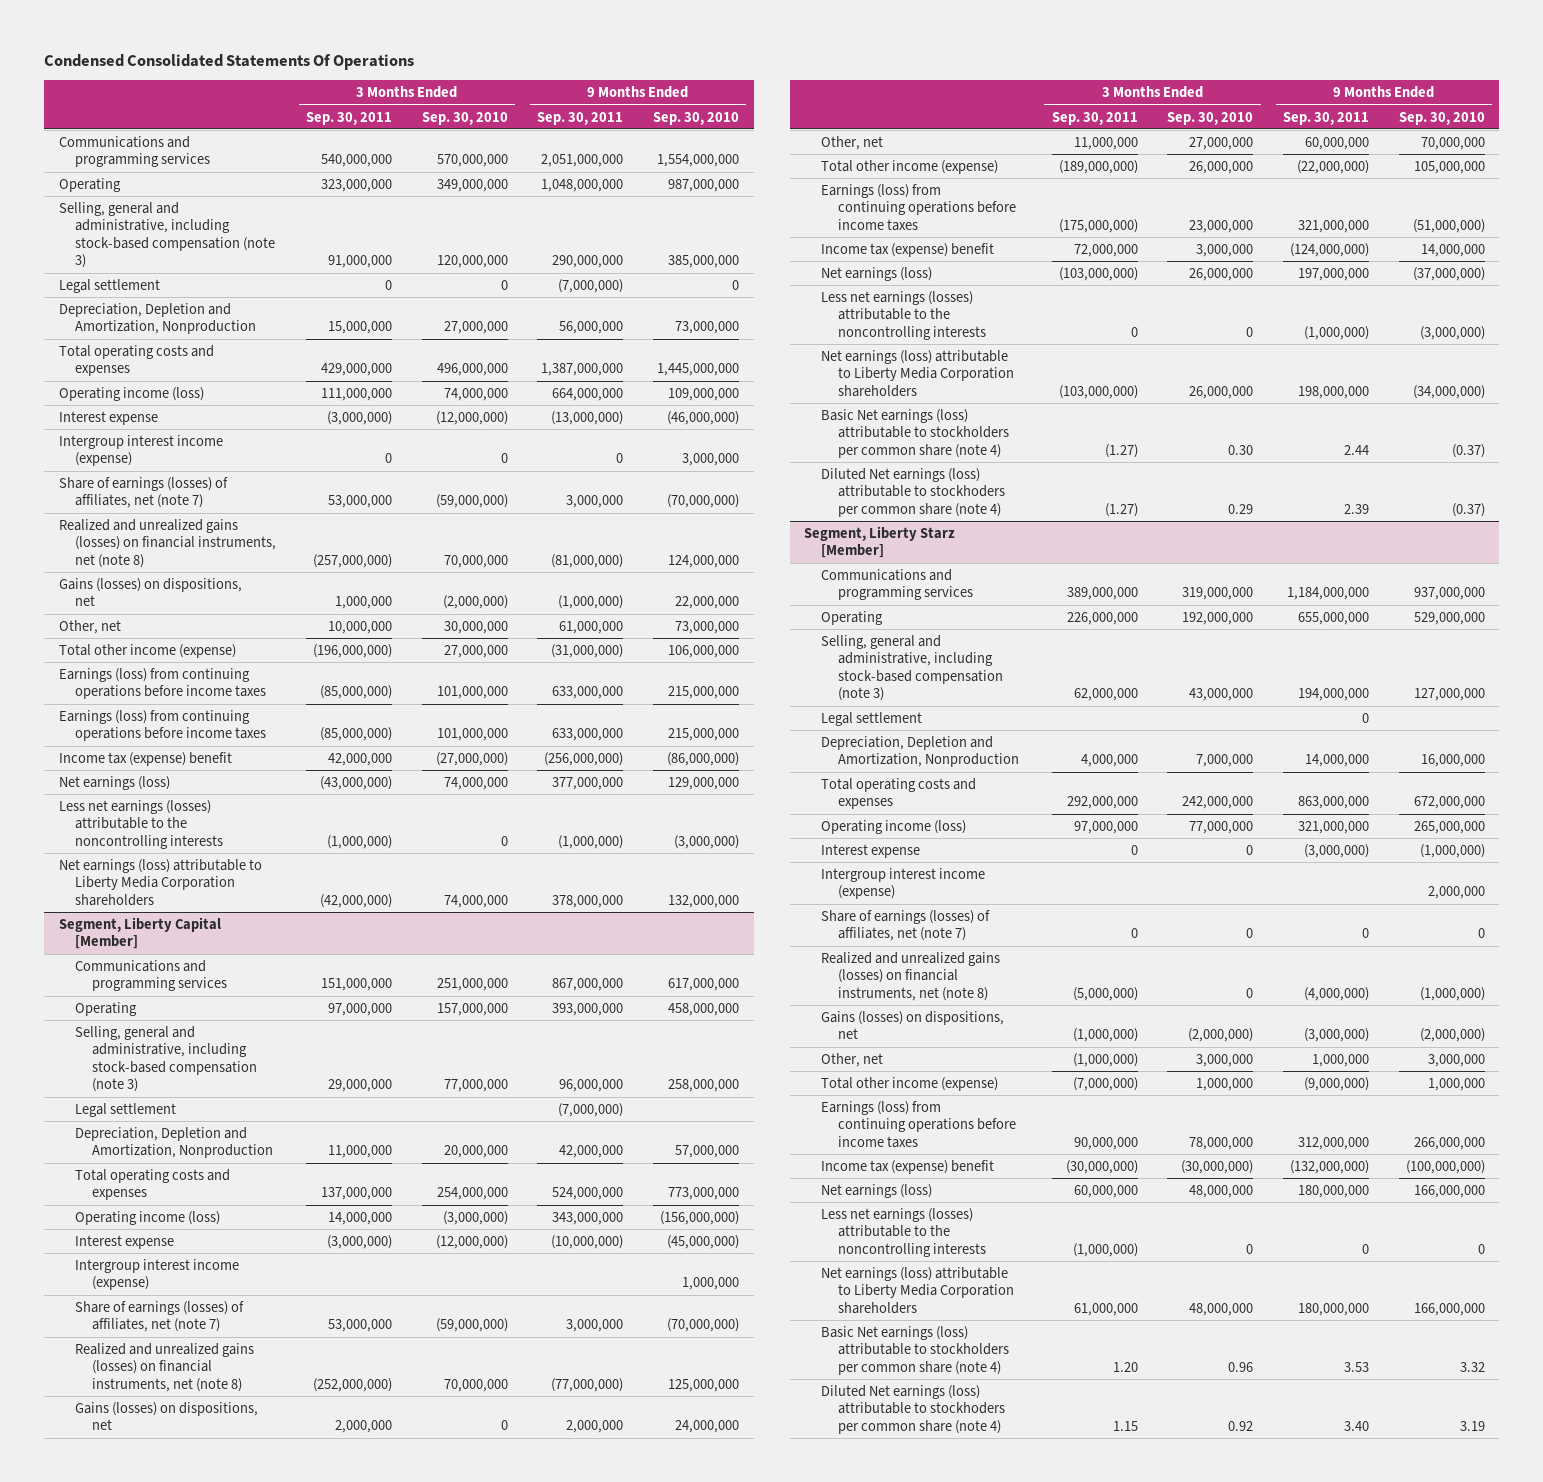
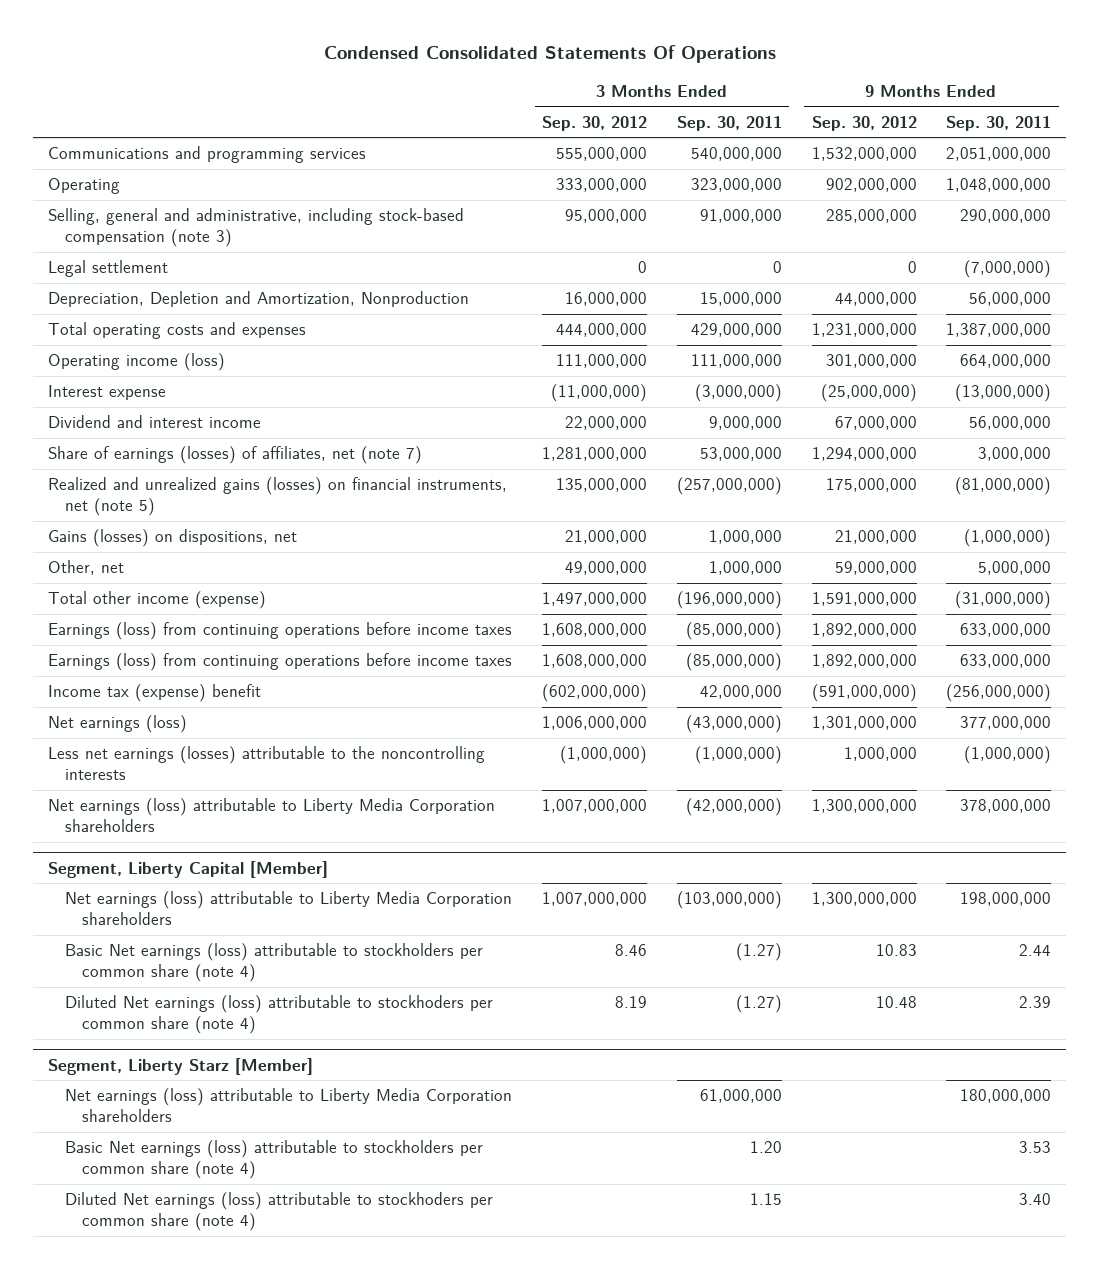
[421,111,508,125] Sep. 30, 2010 -> none
[652,111,739,125] Sep. 30, 2010 -> none
none -> [541,115,647,131] Sep. 30, 2012
none -> [811,115,917,131] Sep. 30, 2012
[58,434,223,467] Intergroup interest income (expense) -> none
none -> [47,415,261,429] Dividend and interest income
[58,518,277,568] Realized and unrealized gains (losses) on financial instruments, net (note 8) -> [47,477,507,516] Realized and unrealized gains (losses) on financial instruments, net (note 5)
[327,620,392,634] 10,000,000 -> [708,561,782,576] 1,000,000
[559,620,624,634] 61,000,000 -> [978,561,1052,576] 5,000,000
[75,959,227,992] Communications and programming services -> none
[75,1001,138,1016] Operating -> none
[75,1025,257,1093] Selling, general and administrative, including stock-based compensation (note 3) -> none
[75,1102,177,1117] Legal settlement -> none
[75,1126,273,1159] Depreciation, Depletion and Amortization, Nonproduction -> none
[75,1168,231,1201] Total operating costs and expenses -> none
[75,1210,221,1225] Operating income (loss) -> none
[75,1234,175,1249] Interest expense -> none
[75,1258,240,1291] Intergroup interest income (expense) -> none
[75,1300,245,1333] Share of earnings (losses) of affiliates, net (note 7) -> none
[75,1342,255,1392] Realized and unrealized gains (losses) on financial instruments, net (note 8) -> none
[75,1401,259,1431] Gains (losses) on dispositions, net -> none
[821,135,884,150] Other, net -> none
[821,159,999,174] Total other income (expense) -> none
[821,183,1016,231] Earnings (loss) from continuing operations before income taxes -> none
[821,242,995,257] Income tax (expense) benefit -> none
[821,266,933,281] Net earnings (loss) -> none
[821,290,986,340] Less net earnings (losses) attributable to the noncontrolling interests -> none
[821,568,973,601] Communications and programming services -> none
[821,610,884,625] Operating -> none
[821,634,1003,702] Selling, general and administrative, including stock-based compensation (note 3) -> none
[821,711,923,726] Legal settlement -> none
[821,735,1019,768] Depreciation, Depletion and Amortization, Nonproduction -> none
[821,777,977,810] Total operating costs and expenses -> none
[821,819,967,834] Operating income (loss) -> none
[821,843,921,858] Interest expense -> none
[821,867,986,900] Intergroup interest income (expense) -> none
[821,909,991,942] Share of earnings (losses) of affiliates, net (note 7) -> none
[821,951,1001,1001] Realized and unrealized gains (losses) on financial instruments, net (note 8) -> none
[821,1010,1005,1040] Gains (losses) on dispositions, net -> none
[821,1052,884,1067] Other, net -> none
[821,1076,999,1091] Total other income (expense) -> none
[821,1100,1016,1148] Earnings (loss) from continuing operations before income taxes -> none
[821,1159,995,1174] Income tax (expense) benefit -> none
[821,1183,933,1198] Net earnings (loss) -> none
[821,1207,986,1257] Less net earnings (losses) attributable to the noncontrolling interests -> none

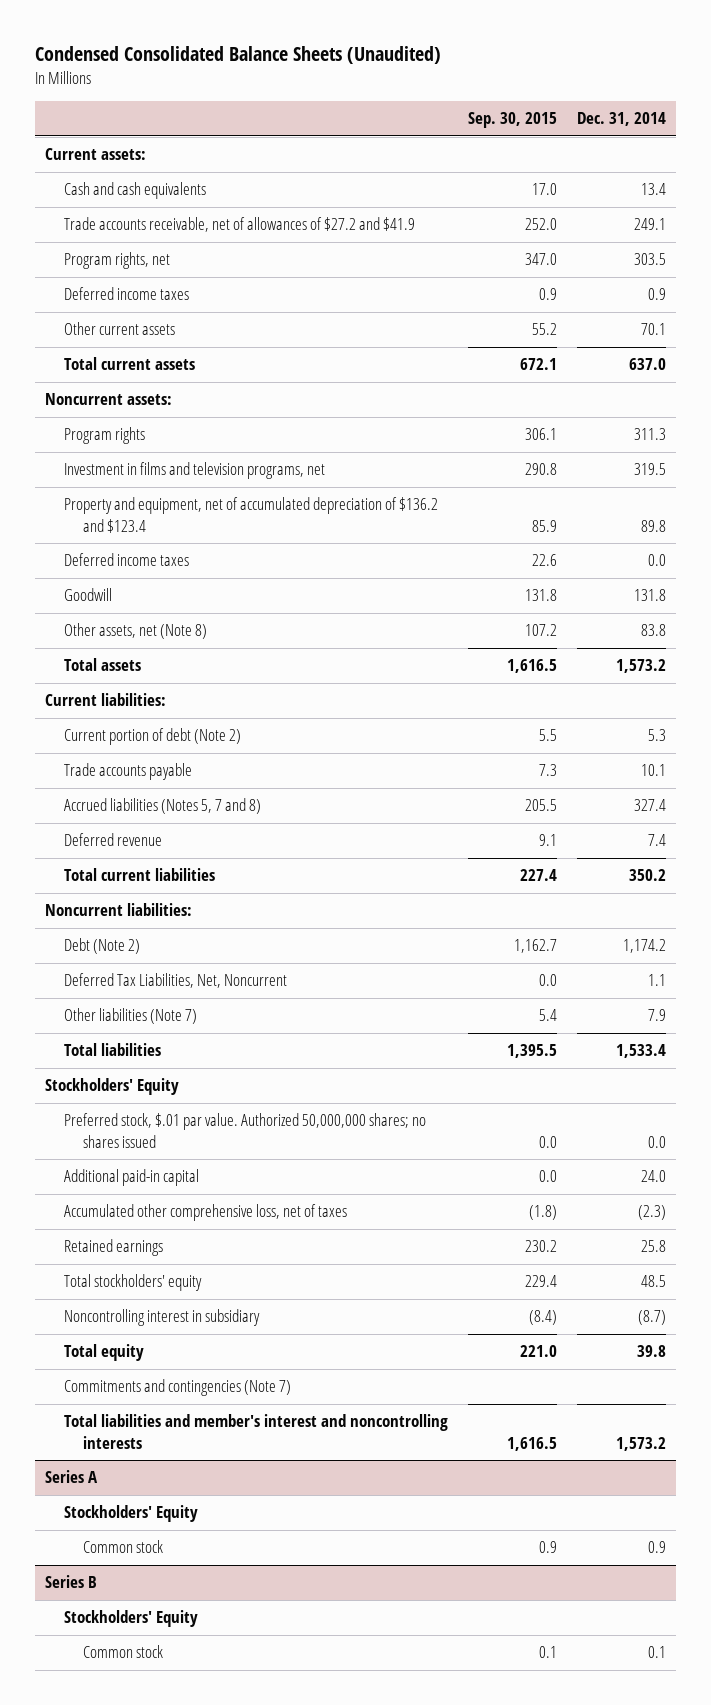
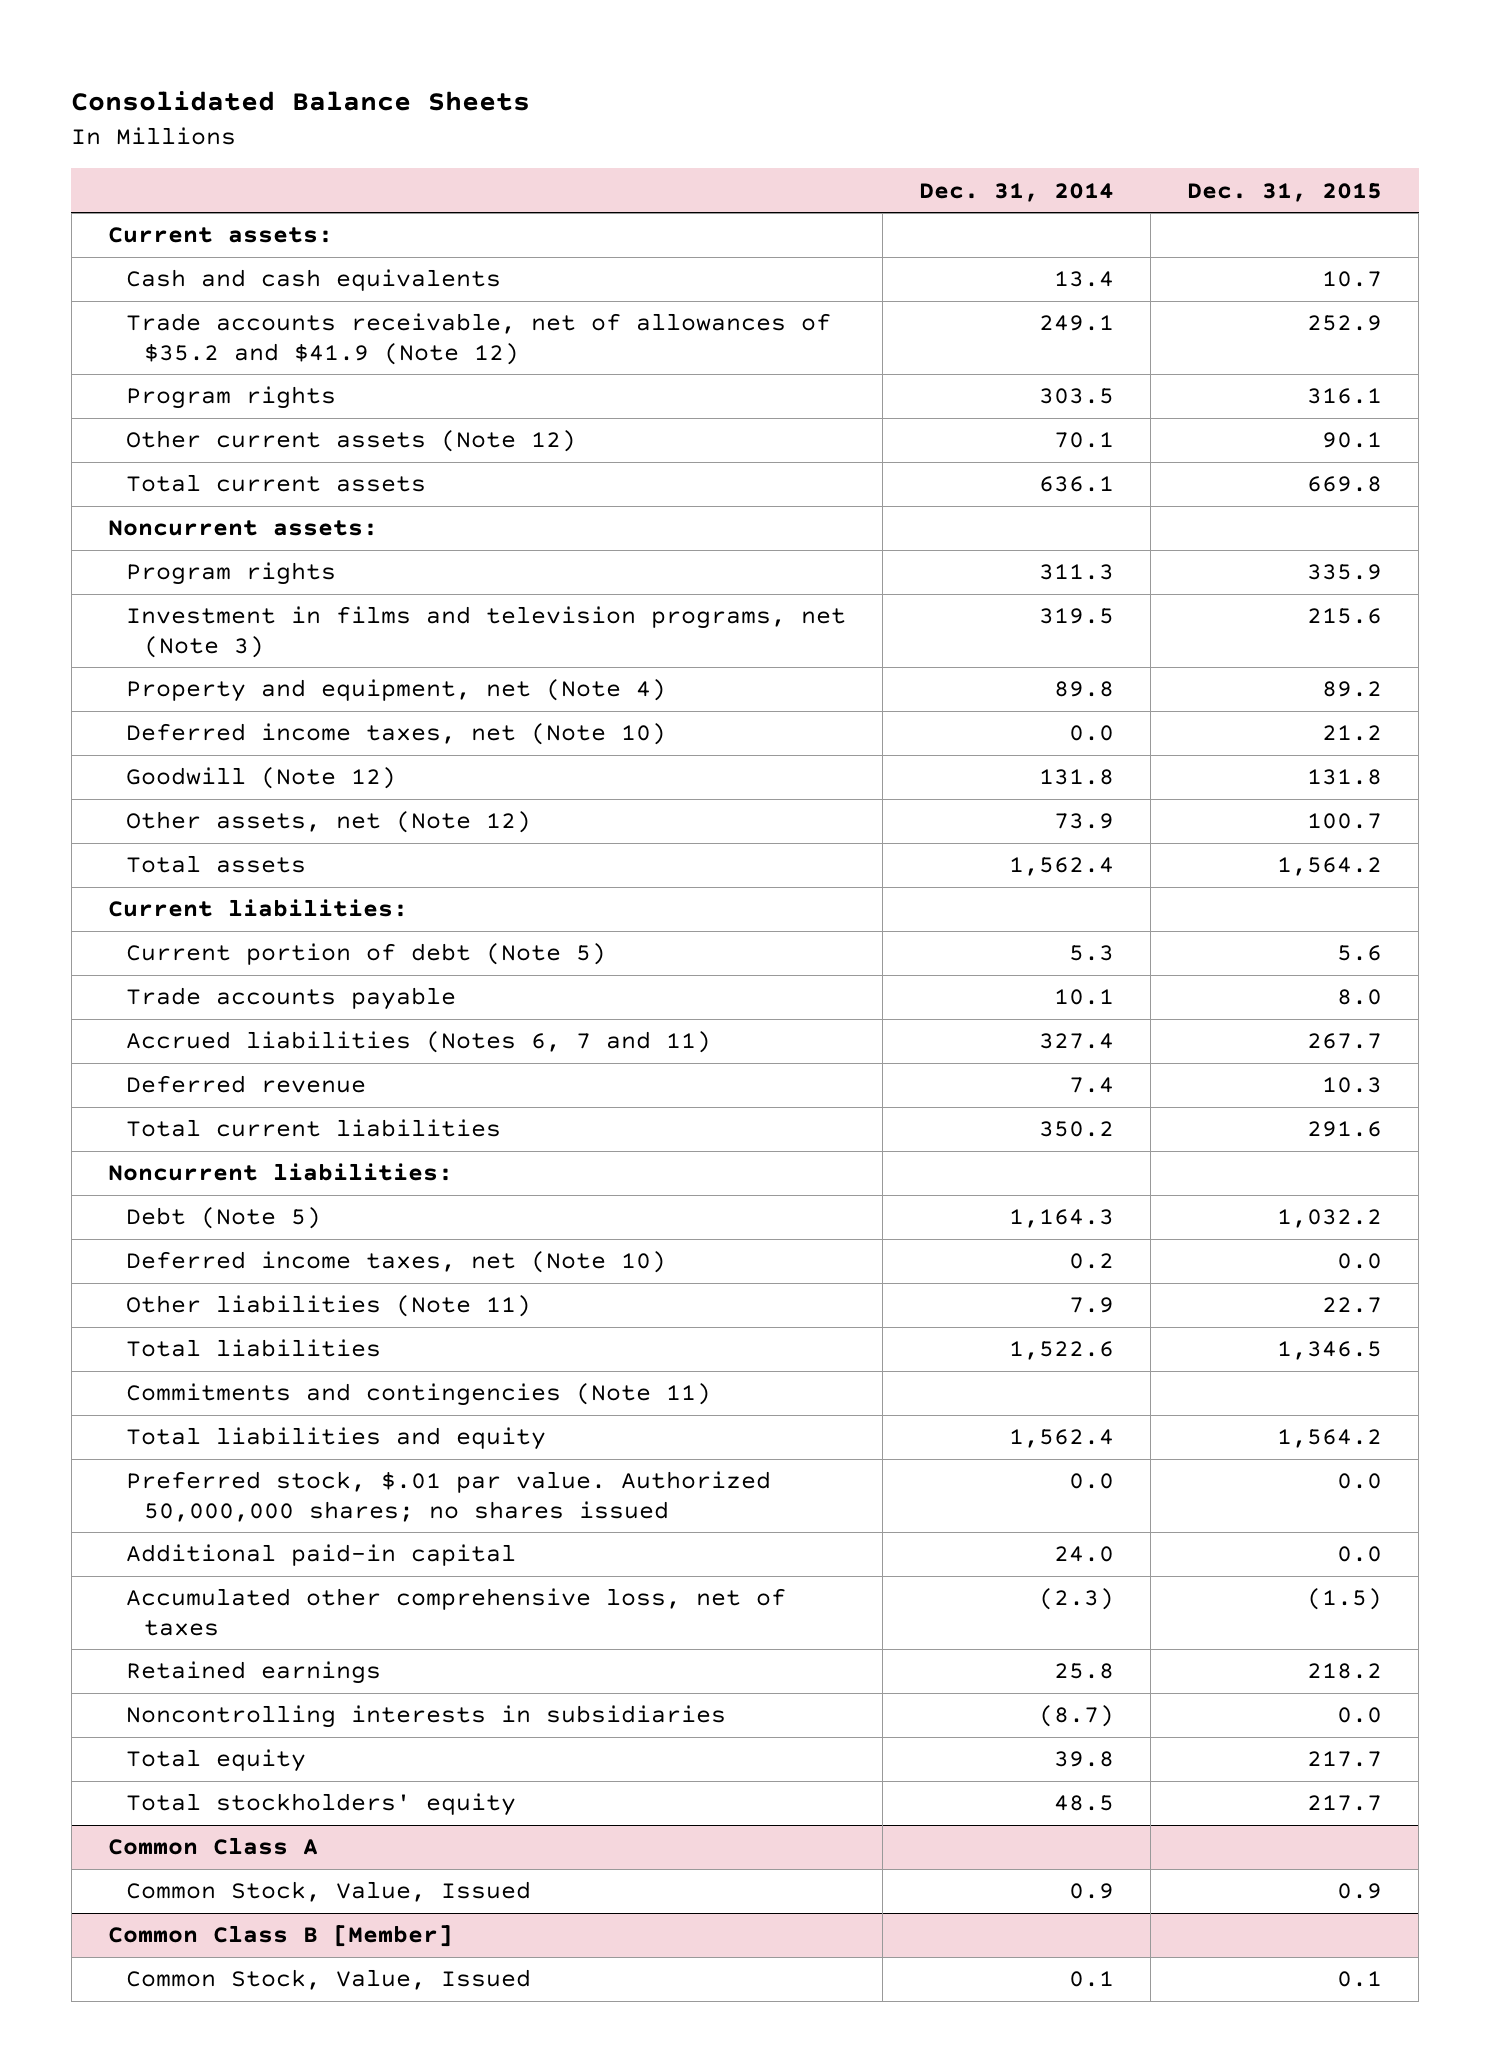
[35,46,442,65] Condensed Consolidated Balance Sheets (Unaudited) -> [71,91,531,112] Consolidated Balance Sheets
[467,112,557,129] Sep. 30, 2015 -> none
none -> [1187,182,1383,202] Dec. 31, 2015
[64,287,190,301] Deferred income taxes -> none
[64,217,416,233] Trade accounts receivable, net of allowances of $27.2 and $41.9 -> [126,313,832,365] Trade accounts receivable, net of allowances of $35.2 and $41.9 (Note 12)
[64,252,171,270] Program rights, net -> [126,386,337,410] Program rights
[64,322,176,336] Other current assets -> [126,430,577,453] Other current assets (Note 12)
[628,358,666,371] 637.0 -> [1039,476,1115,493] 636.1
[64,462,326,480] Investment in films and television programs, net -> [126,606,847,658] Investment in films and television programs, net (Note 3)
[64,497,439,533] Property and equipment, net of accumulated depreciation of $136.2 and $123.4 -> [126,679,667,703] Property and equipment, net (Note 4)
[64,553,190,567] Deferred income taxes -> [126,723,667,746] Deferred income taxes, net (Note 10)
[64,588,113,602] Goodwill -> [126,767,397,790] Goodwill (Note 12)
[64,623,208,640] Other assets, net (Note 8) -> [126,811,532,834] Other assets, net (Note 12)
[640,624,666,637] 83.8 -> [1054,813,1115,830] 73.9
[615,659,666,674] 1,573.2 -> [1009,857,1115,877] 1,562.4
[64,728,242,746] Current portion of debt (Note 2) -> [126,943,607,966] Current portion of debt (Note 5)
[64,798,262,815] Accrued liabilities (Notes 5, 7 and 8) -> [126,1031,712,1054] Accrued liabilities (Notes 6, 7 and 11)
[45,1078,180,1096] Stockholders' Equity -> none
[64,938,141,955] Debt (Note 2) -> [126,1207,322,1230] Debt (Note 5)
[622,939,666,954] 1,174.2 -> [1009,1209,1115,1229] 1,164.3
[64,973,288,989] Deferred Tax Liabilities, Net, Noncurrent -> [126,1251,667,1274] Deferred income taxes, net (Note 10)
[647,974,666,987] 1.1 -> [1069,1253,1115,1270] 0.2
[64,1008,198,1025] Other liabilities (Note 7) -> [126,1295,532,1318] Other liabilities (Note 11)
[615,1044,666,1059] 1,533.4 -> [1009,1341,1115,1361] 1,522.6
none -> [126,1383,712,1407] Commitments and contingencies (Note 11)
none -> [126,1427,547,1451] Total liabilities and equity
[64,1309,261,1327] Noncontrolling interest in subsidiary -> [126,1705,727,1729] Noncontrolling interests in subsidiaries
[64,1379,292,1397] Commitments and contingencies (Note 7) -> none
[64,1414,449,1449] Total liabilities and member's interest and noncontrolling interests -> none
[64,1505,199,1523] Stockholders' Equity -> none
[64,1610,199,1628] Stockholders' Equity -> none
[64,1274,203,1292] Total stockholders' equity -> [126,1793,517,1817] Total stockholders' equity
[45,1470,99,1484] Series A -> [108,1837,319,1856] Common Class A
[82,1540,163,1554] Common stock -> [126,1881,532,1903] Common Stock, Value, Issued
[45,1575,98,1589] Series B -> [108,1925,454,1948] Common Class B [Member]
[82,1645,163,1659] Common stock -> [126,1969,532,1991] Common Stock, Value, Issued

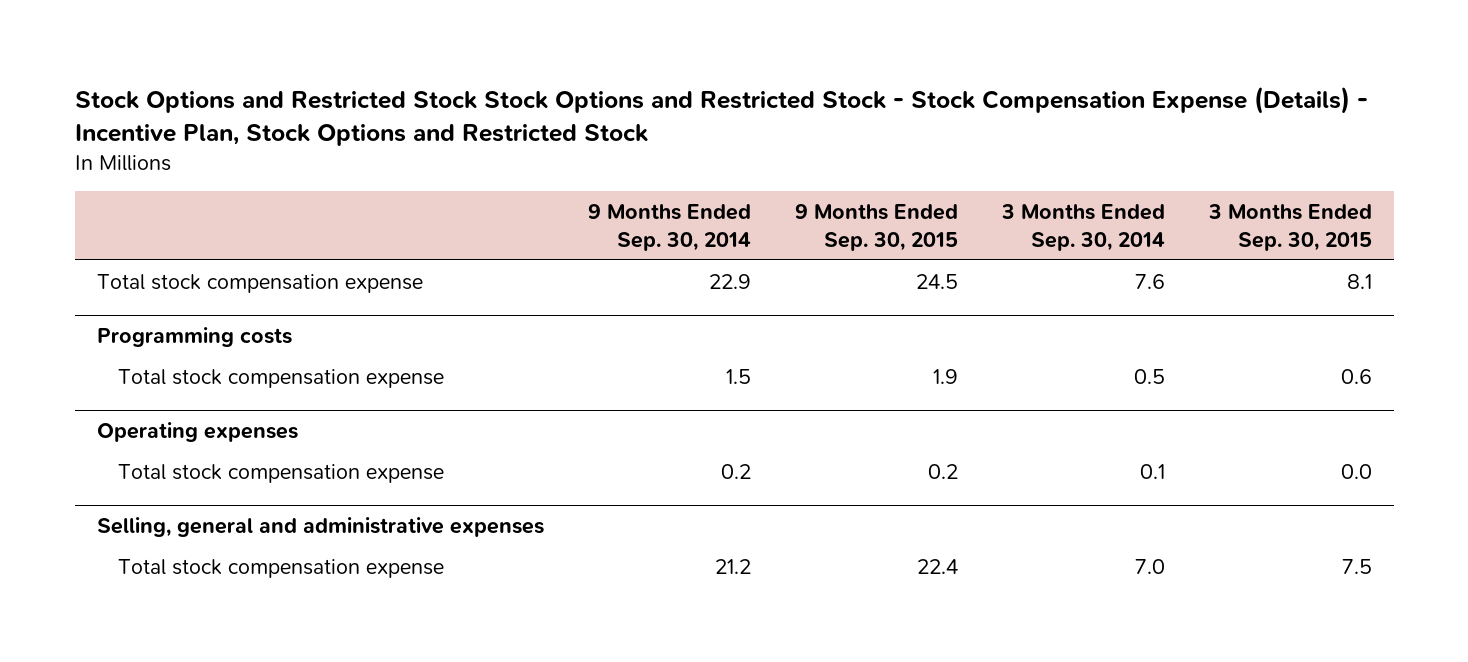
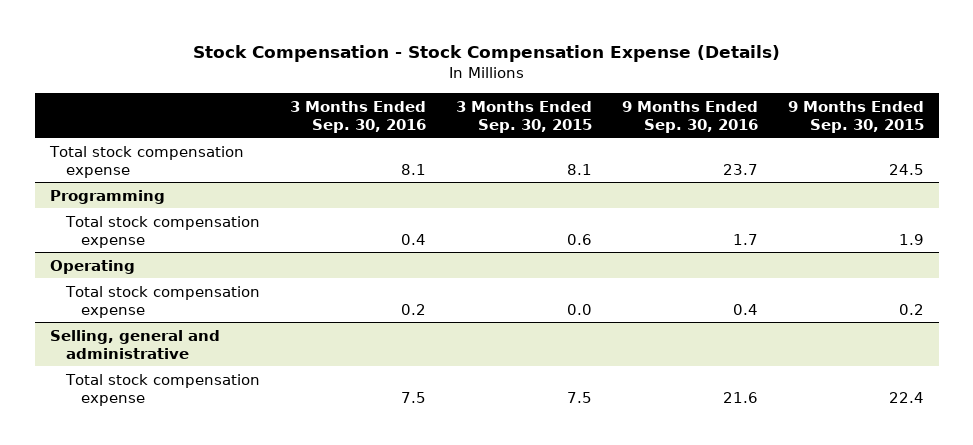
[74,85,1368,147] Stock Options and Restricted Stock Stock Options and Restricted Stock - Stock Compensation Expense (Details) - Incentive Plan, Stock Options and Restricted Stock -> [192,44,780,62] Stock Compensation - Stock Compensation Expense (Details)
[587,204,751,251] 9 Months Ended Sep. 30, 2014 -> none
[1000,204,1165,251] 3 Months Ended Sep. 30, 2014 -> none
none -> [289,100,426,133] 3 Months Ended Sep. 30, 2016
none -> [621,100,758,133] 9 Months Ended Sep. 30, 2016
[96,327,292,348] Programming costs -> [49,189,165,204] Programming
[96,422,298,443] Operating expenses -> [49,259,135,274] Operating
[96,517,544,538] Selling, general and administrative expenses -> [49,329,220,359] Selling, general and administrative

